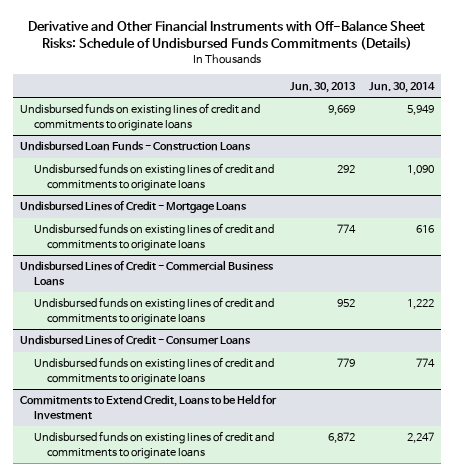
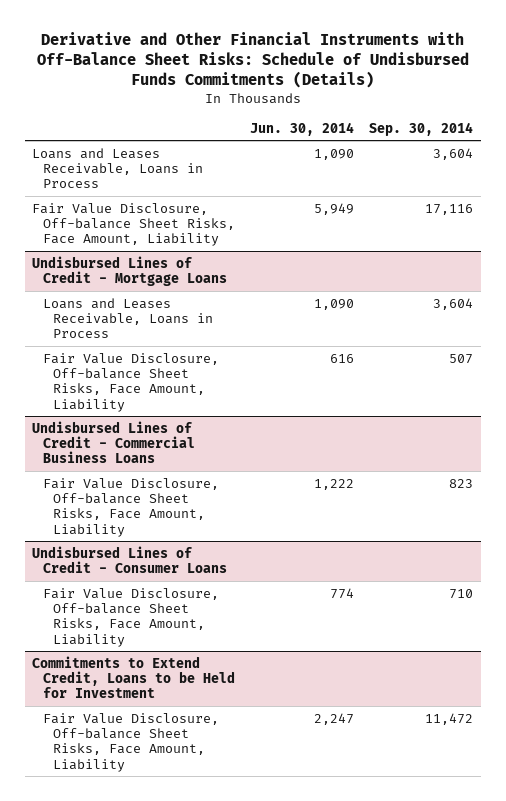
[290,81,357,93] Jun. 30, 2013 -> none
none -> [369,121,474,136] Sep. 30, 2014
[20,141,252,152] Undisbursed Loan Funds - Construction Loans -> none
[33,163,274,191] Undisbursed funds on existing lines of credit and commitments to originate loans -> none
none -> [32,147,203,189] Loans and Leases Receivable, Loans in Process
[20,103,261,131] Undisbursed funds on existing lines of credit and commitments to originate loans -> [32,202,235,247] Fair Value Disclosure, Off-balance Sheet Risks, Face Amount, Liability
none -> [42,297,214,339] Loans and Leases Receivable, Loans in Process
[33,223,274,251] Undisbursed funds on existing lines of credit and commitments to originate loans -> [42,352,219,412] Fair Value Disclosure, Off-balance Sheet Risks, Face Amount, Liability
[33,297,274,325] Undisbursed funds on existing lines of credit and commitments to originate loans -> [42,477,219,537] Fair Value Disclosure, Off-balance Sheet Risks, Face Amount, Liability
[33,357,274,385] Undisbursed funds on existing lines of credit and commitments to originate loans -> [42,587,219,647] Fair Value Disclosure, Off-balance Sheet Risks, Face Amount, Liability
[33,431,274,459] Undisbursed funds on existing lines of credit and commitments to originate loans -> [42,712,219,772] Fair Value Disclosure, Off-balance Sheet Risks, Face Amount, Liability

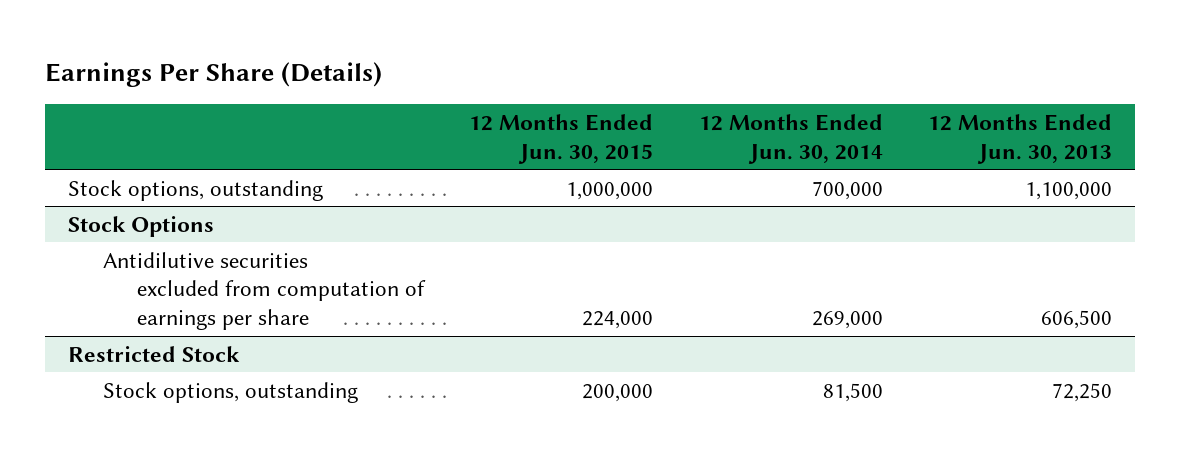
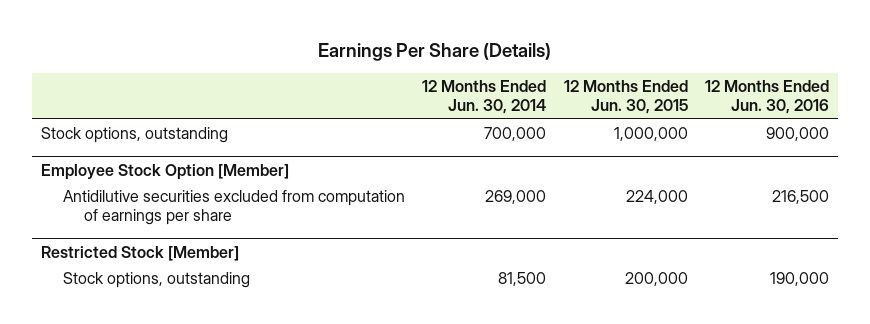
[928,113,1113,164] 12 Months Ended Jun. 30, 2013 -> none
none -> [705,80,830,115] 12 Months Ended Jun. 30, 2016
[68,215,215,237] Stock Options -> [40,163,289,180] Employee Stock Option [Member]
[68,345,241,362] Restricted Stock -> [40,245,239,261] Restricted Stock [Member]

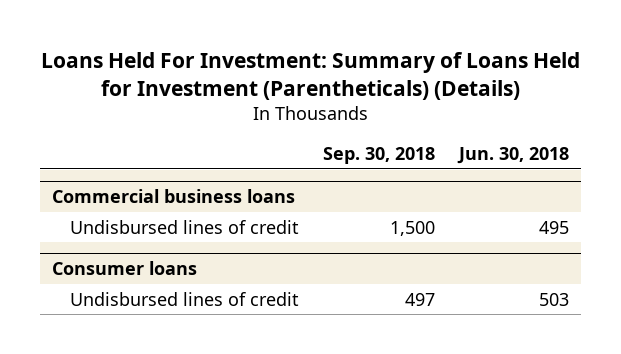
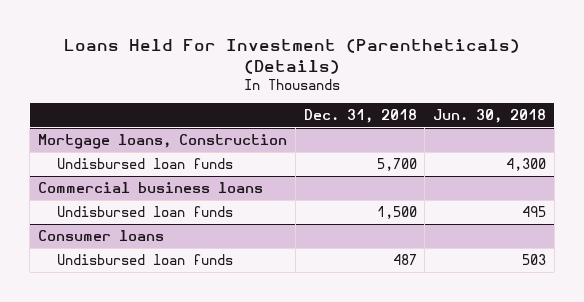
[40,51,580,100] Loans Held For Investment: Summary of Loans Held for Investment (Parentheticals) (Details) -> [64,38,521,74] Loans Held For Investment (Parentheticals) (Details)
[323,147,436,165] Sep. 30, 2018 -> none
none -> [303,109,417,124] Dec. 31, 2018
none -> [38,134,288,150] Mortgage loans, Construction
none -> [57,158,234,170] Undisbursed loan funds
[70,219,300,234] Undisbursed lines of credit -> [57,206,234,218] Undisbursed loan funds
[70,291,300,306] Undisbursed lines of credit -> [57,254,234,266] Undisbursed loan funds

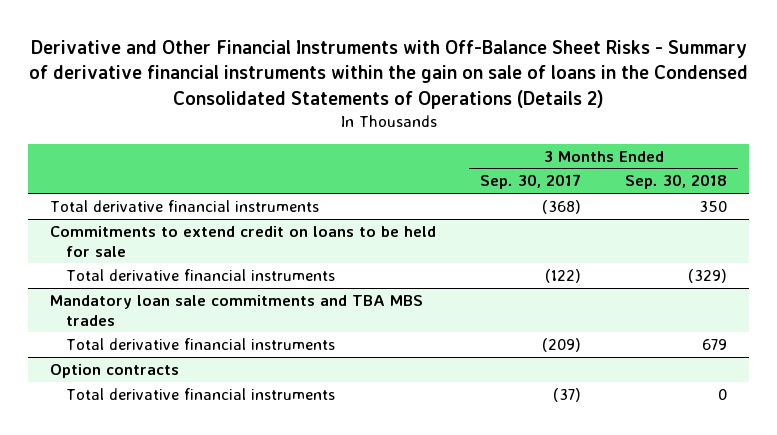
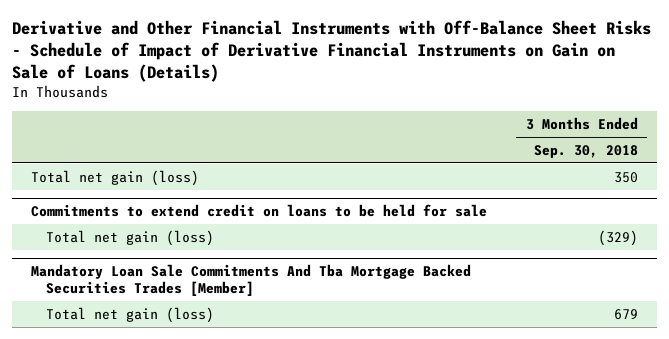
[28,39,748,110] Derivative and Other Financial Instruments with Off-Balance Sheet Risks - Summary of derivative financial instruments within the gain on sale of loans in the Condensed Consolidated Statements of Operations (Details 2) -> [11,19,651,83] Derivative and Other Financial Instruments with Off-Balance Sheet Risks - Schedule of Impact of Derivative Financial Instruments on Gain on Sale of Loans (Details)
[480,174,582,190] Sep. 30, 2017 -> none
[50,199,320,212] Total derivative financial instruments -> [31,169,200,186] Total net gain (loss)
[50,363,180,378] Option contracts -> none
[66,387,336,400] Total derivative financial instruments -> none
[66,268,336,281] Total derivative financial instruments -> [45,229,214,246] Total net gain (loss)
[50,294,424,326] Mandatory loan sale commitments and TBA MBS trades -> [31,264,472,296] Mandatory Loan Sale Commitments And Tba Mortgage Backed Securities Trades [Member]
[66,337,336,350] Total derivative financial instruments -> [45,306,214,323] Total net gain (loss)

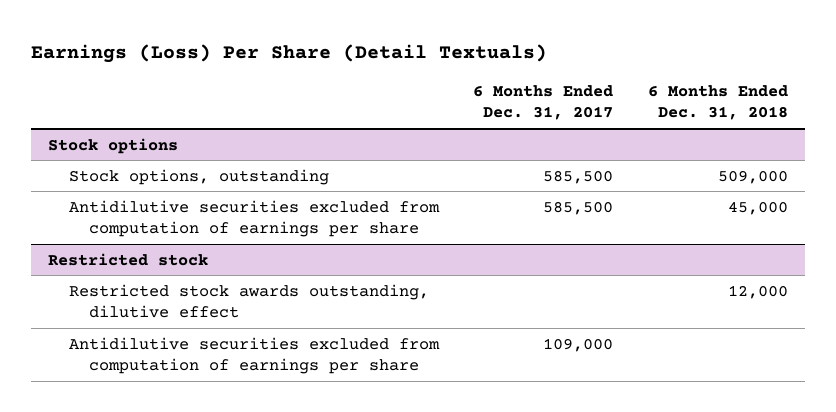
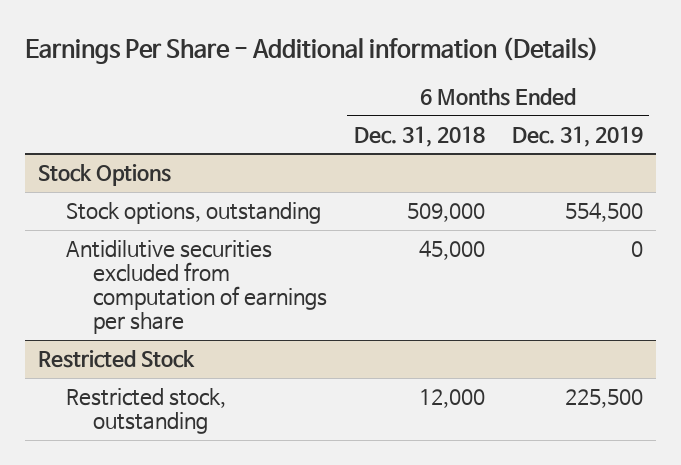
[31,43,548,63] Earnings (Loss) Per Share (Detail Textuals) -> [25,36,600,64] Earnings Per Share - Additional information (Details)
[473,84,614,121] 6 Months Ended Dec. 31, 2017 -> none
none -> [511,125,643,147] Dec. 31, 2019
[48,137,179,154] Stock options -> [38,164,172,187] Stock Options
[68,336,440,375] Antidilutive securities excluded from computation of earnings per share -> none
[48,252,209,266] Restricted stock -> [38,350,196,369] Restricted Stock
[68,283,429,319] Restricted stock awards outstanding, dilutive effect -> [65,388,226,435] Restricted stock, outstanding

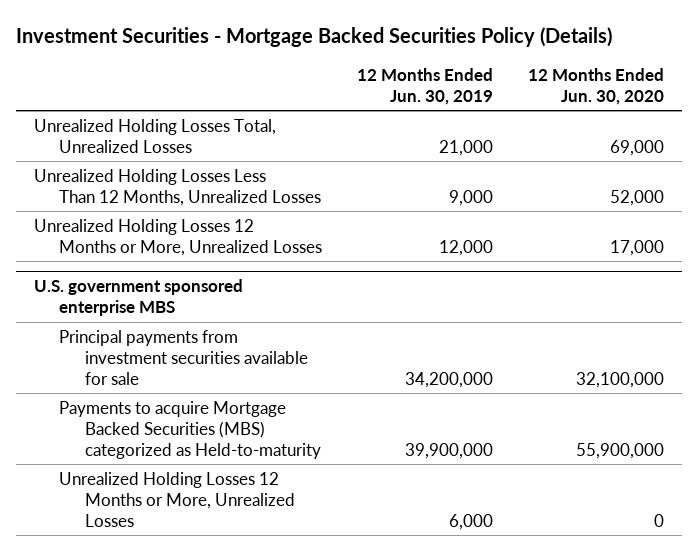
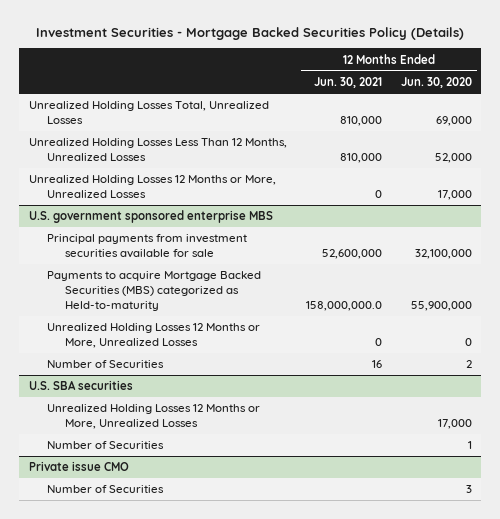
[357,67,494,105] 12 Months Ended Jun. 30, 2019 -> none
none -> [313,77,382,89] Jun. 30, 2021
none -> [46,360,164,369] Number of Securities
none -> [28,380,133,391] U.S. SBA securities
none -> [46,404,260,429] Unrealized Holding Losses 12 Months or More, Unrealized Losses
none -> [46,441,164,450] Number of Securities
none -> [28,461,129,472] Private issue CMO
none -> [46,485,164,494] Number of Securities

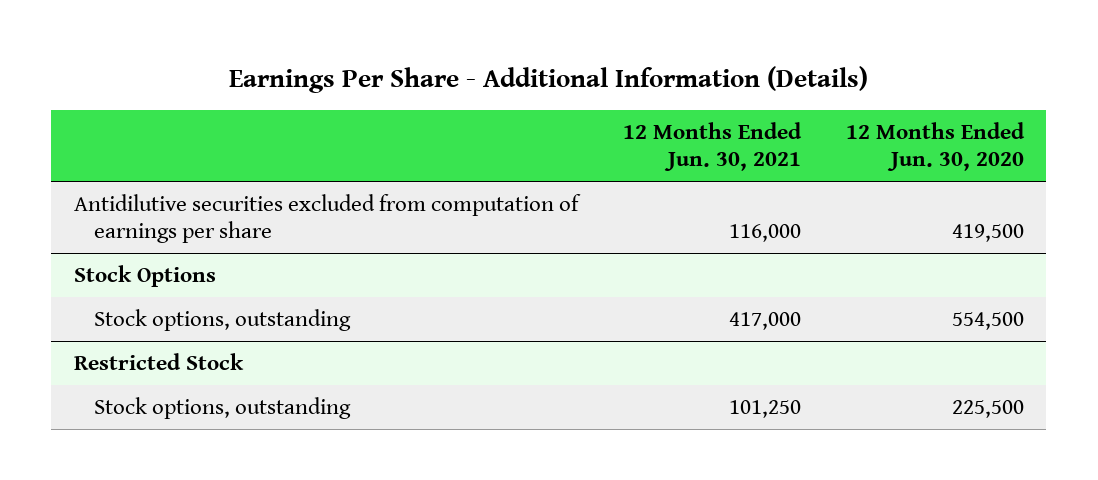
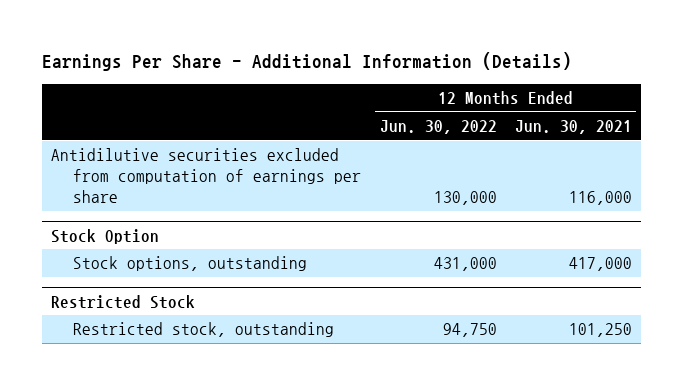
[845,122,1025,172] 12 Months Ended Jun. 30, 2020 -> none
none -> [379,120,497,135] Jun. 30, 2022
[73,265,216,288] Stock Options -> [50,228,159,244] Stock Option
[94,397,352,420] Stock options, outstanding -> [73,322,335,338] Restricted stock, outstanding

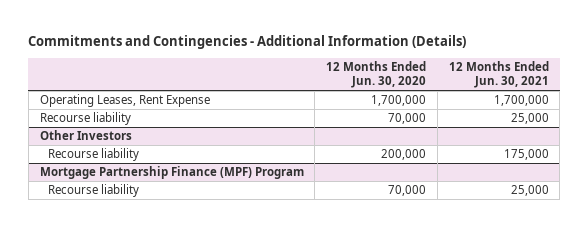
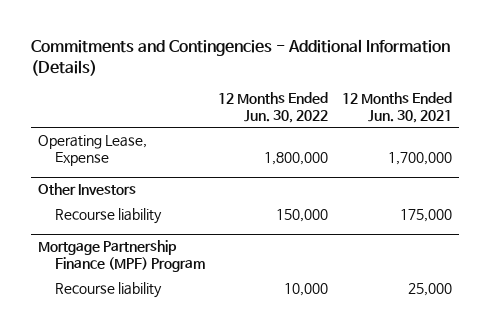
[326,60,427,89] 12 Months Ended Jun. 30, 2020 -> none
none -> [218,91,329,123] 12 Months Ended Jun. 30, 2022
[39,94,210,108] Operating Leases, Rent Expense -> none
[39,112,131,126] Recourse liability -> none
none -> [37,134,147,166] Operating Lease, Expense

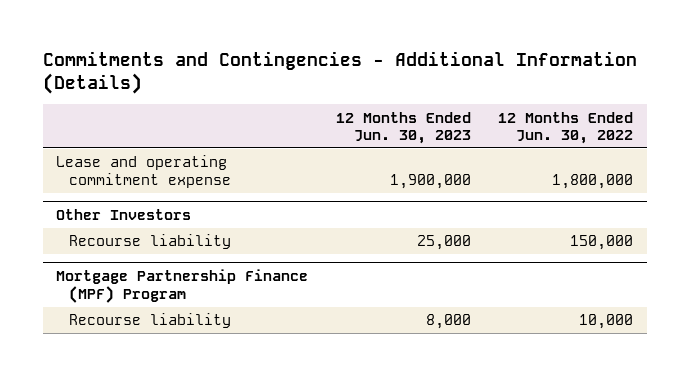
[341,91,452,123] 12 Months Ended Jun. 30, 2021 -> none
none -> [335,111,471,145] 12 Months Ended Jun. 30, 2023
[37,134,147,166] Operating Lease, Expense -> [56,155,231,188] Lease and operating commitment expense

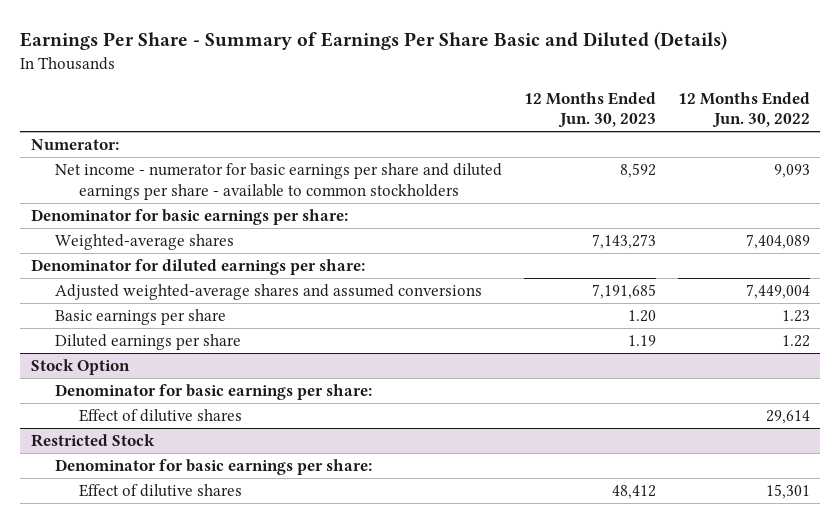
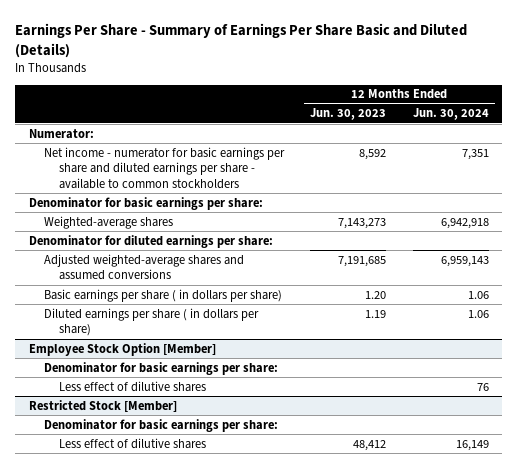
[677,91,810,129] 12 Months Ended Jun. 30, 2022 -> none
none -> [412,108,489,121] Jun. 30, 2024
[55,309,227,326] Basic earnings per share -> [43,288,282,302] Basic earnings per share ( in dollars per share)
[55,334,242,351] Diluted earnings per share -> [43,307,259,337] Diluted earnings per share ( in dollars per share)
[30,359,130,376] Stock Option -> [28,342,216,356] Employee Stock Option [Member]
[79,409,243,423] Effect of dilutive shares -> [59,380,207,392] Less effect of dilutive shares
[30,434,155,448] Restricted Stock -> [28,399,177,412] Restricted Stock [Member]
[79,484,243,498] Effect of dilutive shares -> [59,437,207,449] Less effect of dilutive shares

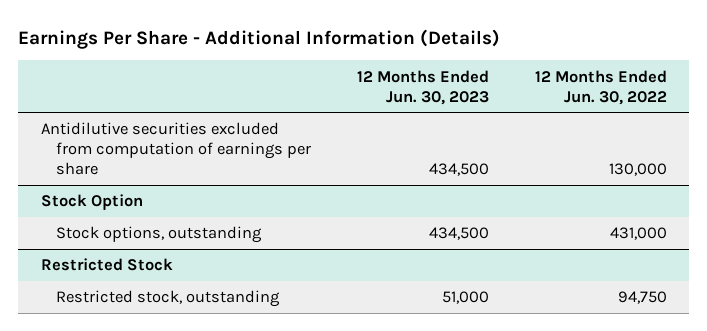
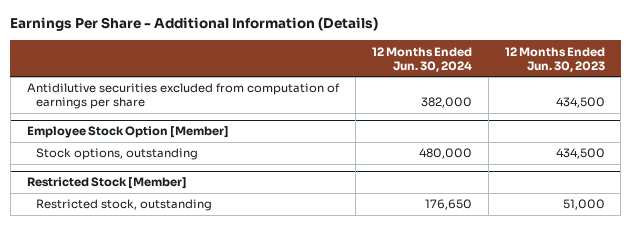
[534,69,667,105] 12 Months Ended Jun. 30, 2022 -> none
none -> [371,46,472,72] 12 Months Ended Jun. 30, 2024
[40,194,143,211] Stock Option -> [26,126,229,139] Employee Stock Option [Member]
[40,258,173,272] Restricted Stock -> [26,177,187,190] Restricted Stock [Member]

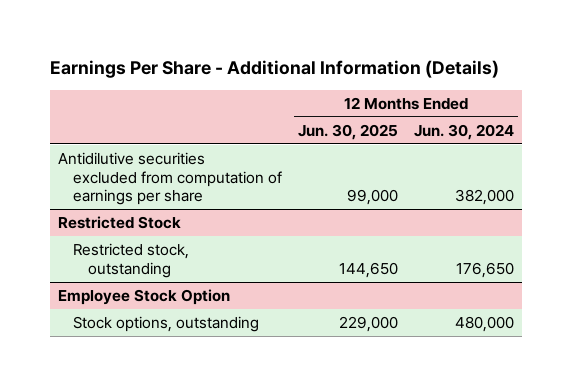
[504,46,605,72] 12 Months Ended Jun. 30, 2023 -> none
none -> [298,123,399,140] Jun. 30, 2025
[26,126,229,139] Employee Stock Option [Member] -> none
[36,148,199,161] Stock options, outstanding -> none
[26,177,187,190] Restricted Stock [Member] -> [58,215,182,229] Restricted Stock
none -> [58,288,231,305] Employee Stock Option
none -> [73,315,260,332] Stock options, outstanding

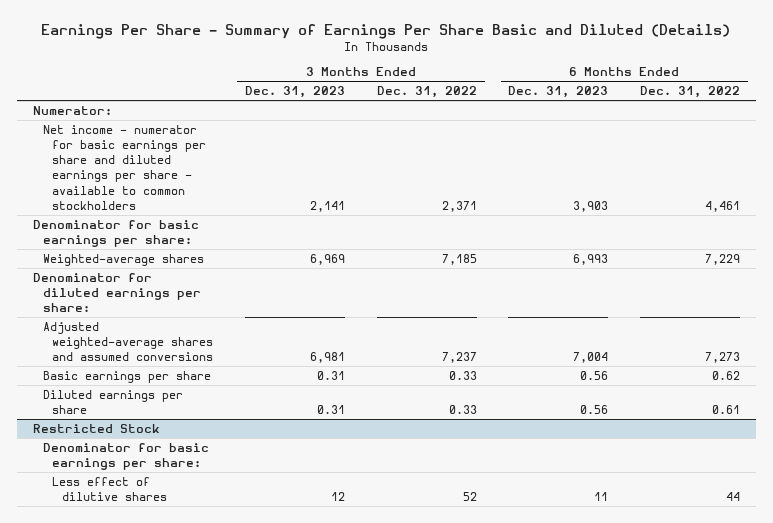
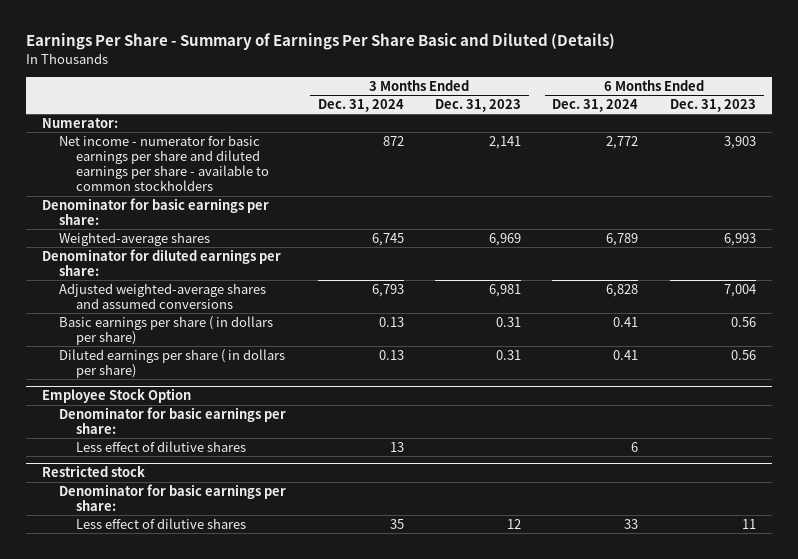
[376,86,477,99] Dec. 31, 2022 -> none
[640,86,741,99] Dec. 31, 2022 -> none
none -> [317,98,404,112] Dec. 31, 2024
none -> [552,98,639,112] Dec. 31, 2024
[32,423,160,433] Restricted Stock -> none
[42,370,211,383] Basic earnings per share -> [59,315,274,345] Basic earnings per share ( in dollars per share)
[42,389,183,415] Diluted earnings per share -> [59,348,286,378] Diluted earnings per share ( in dollars per share)
none -> [41,388,191,404] Employee Stock Option
none -> [76,440,247,452] Less effect of dilutive shares
none -> [41,465,145,478] Restricted stock
none -> [59,483,287,511] Denominator for basic earnings per share:

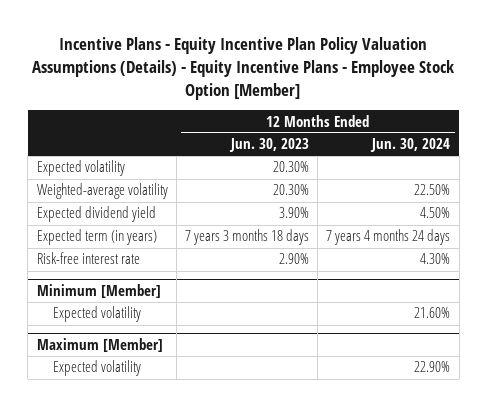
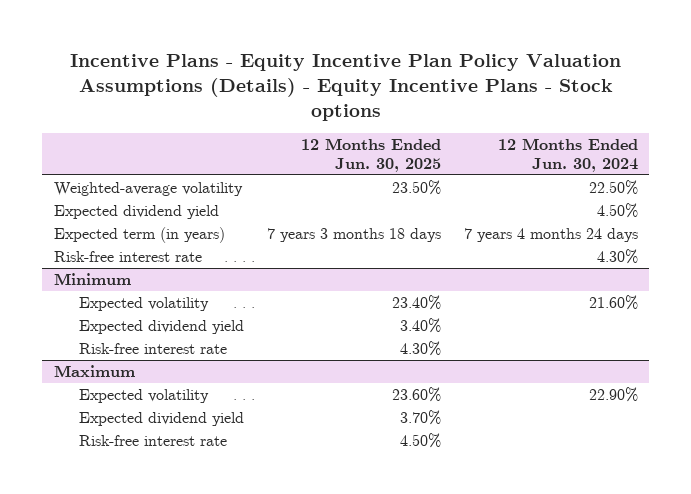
[32,37,455,100] Incentive Plans - Equity Incentive Plan Policy Valuation Assumptions (Details) - Equity Incentive Plans - Employee Stock Option [Member] -> [69,53,621,121] Incentive Plans - Equity Incentive Plan Policy Valuation Assumptions (Details) - Equity Incentive Plans - Stock options
[228,138,309,153] Jun. 30, 2023 -> none
none -> [300,137,441,172] 12 Months Ended Jun. 30, 2025
[36,160,125,177] Expected volatility -> none
[36,283,161,298] Minimum [Member] -> [53,273,131,286] Minimum
none -> [78,320,244,335] Expected dividend yield
none -> [78,343,227,355] Risk-free interest rate
[36,337,163,352] Maximum [Member] -> [53,365,135,378] Maximum
none -> [78,412,244,427] Expected dividend yield
none -> [78,435,227,447] Risk-free interest rate

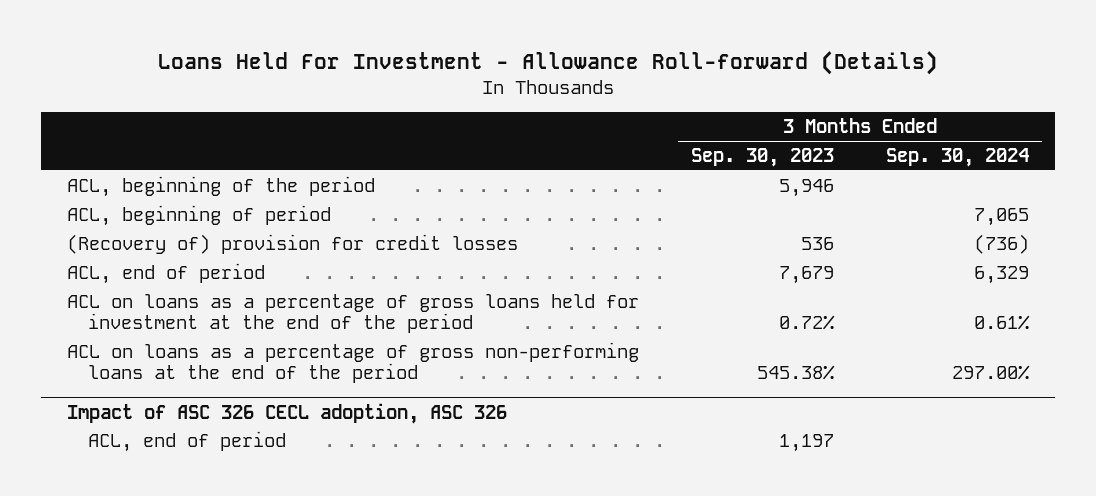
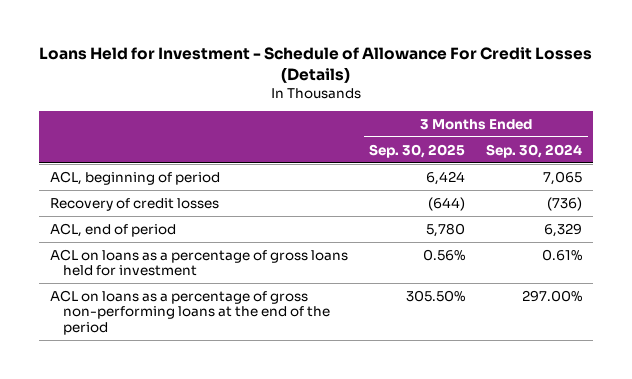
[158,51,939,76] Loans Held For Investment - Allowance Roll-forward (Details) -> [39,47,593,84] Loans Held for Investment - Schedule of Allowance For Credit Losses (Details)
[691,147,835,167] Sep. 30, 2023 -> none
none -> [369,143,466,158] Sep. 30, 2025
[66,175,375,197] ACL, beginning of the period -> none
[66,233,518,254] (Recovery of) provision for credit losses -> [49,197,219,211] Recovery of credit losses
[66,293,639,334] ACL on loans as a percentage of gross loans held for investment at the end of the period -> [49,248,348,277] ACL on loans as a percentage of gross loans held for investment
[66,402,507,424] Impact of ASC 326 CECL adoption, ASC 326 -> none
[87,430,286,452] ACL, end of period -> none

